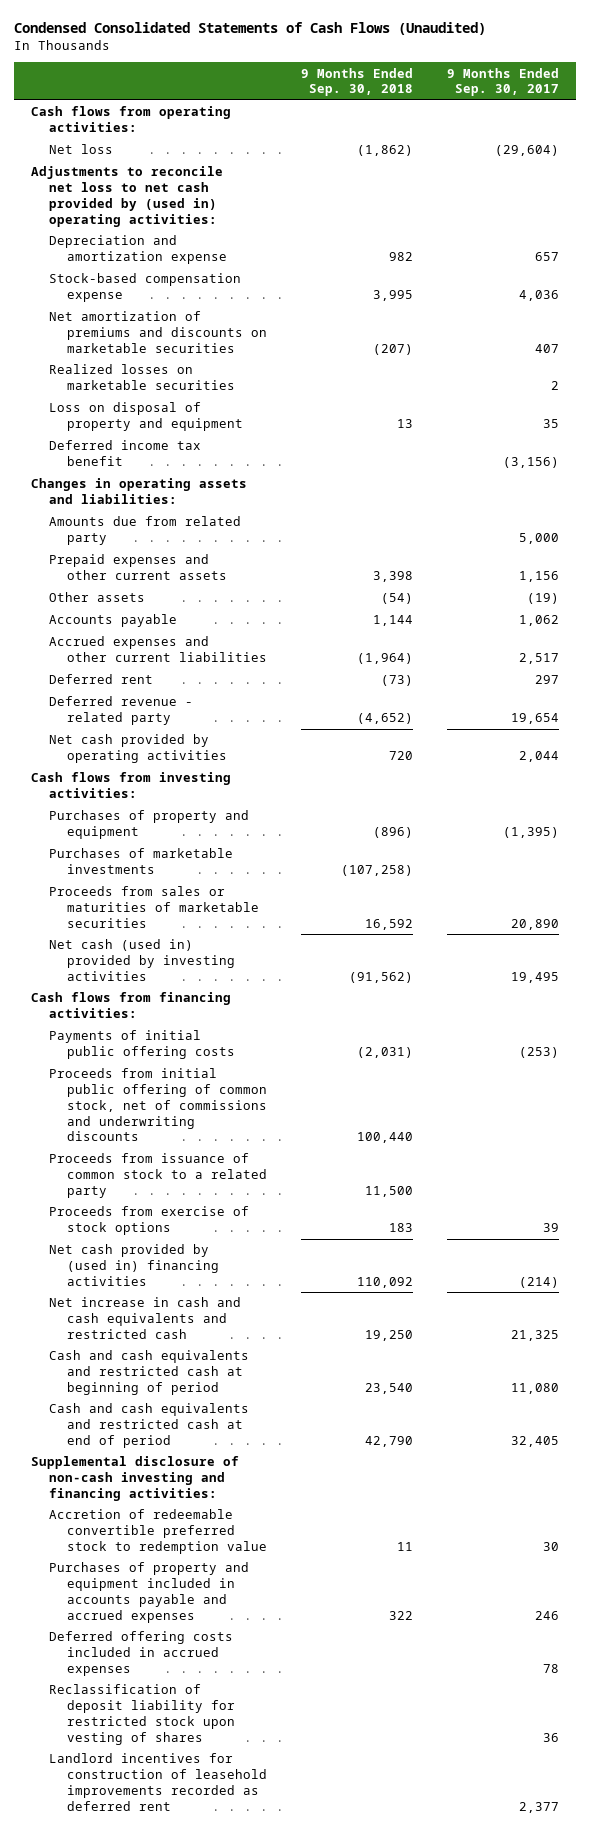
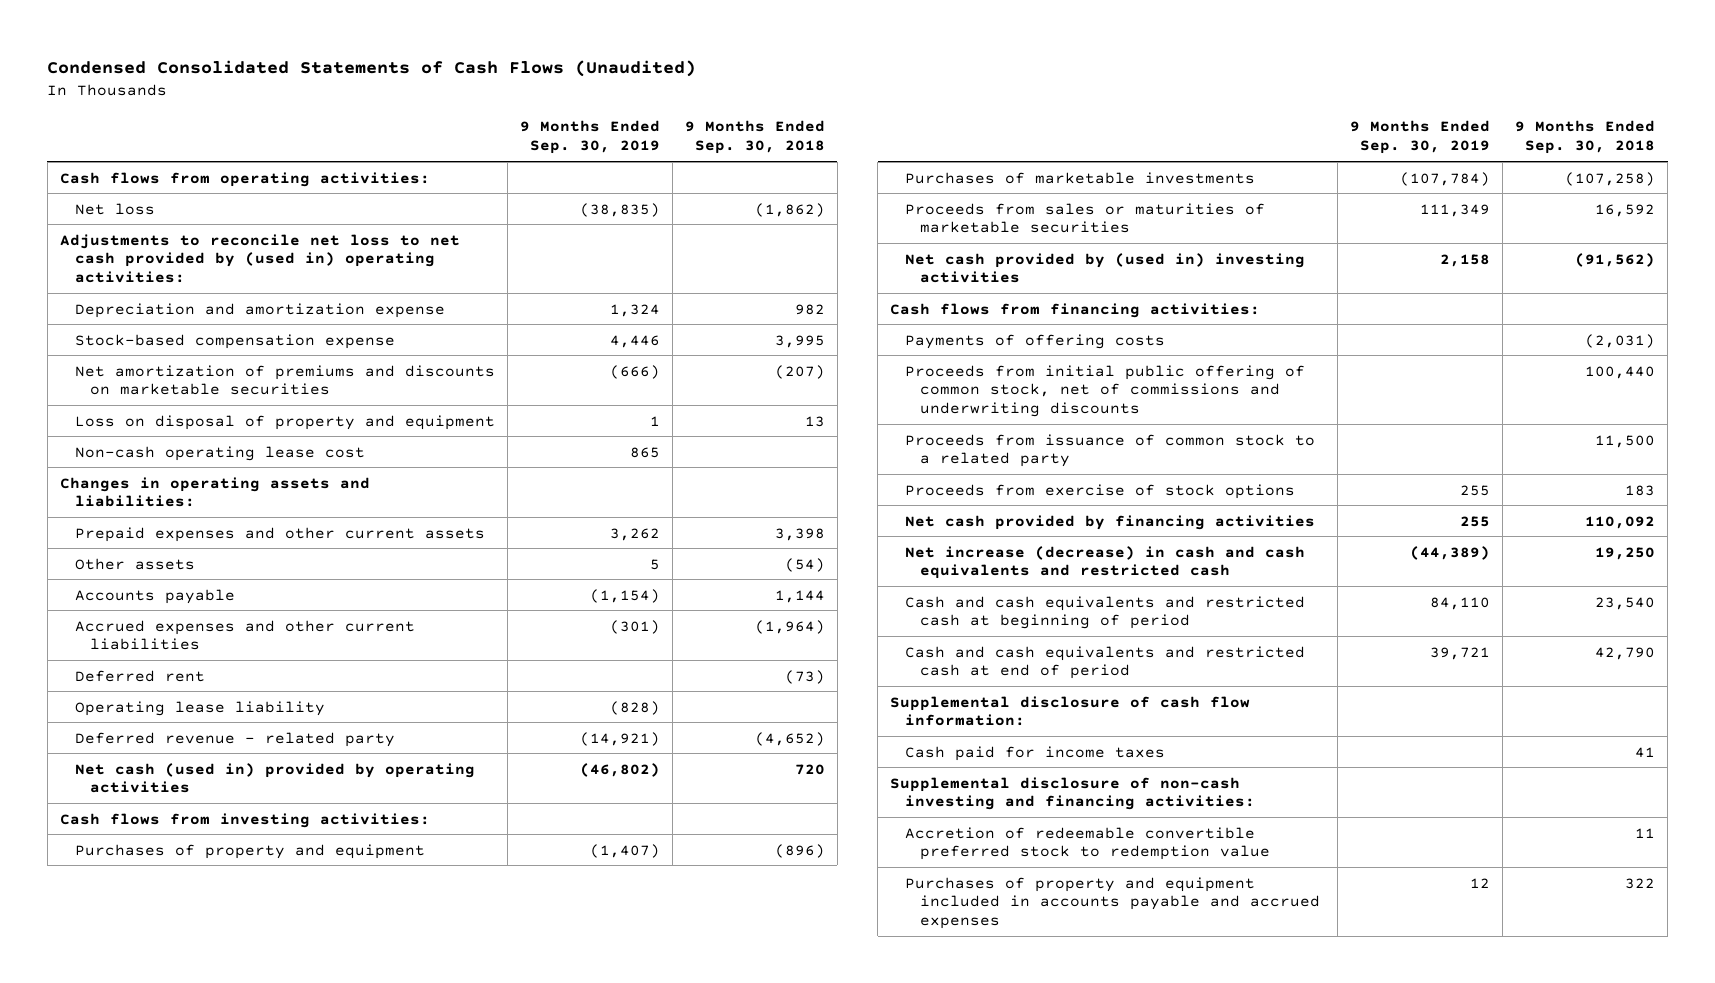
[447,67,560,97] 9 Months Ended Sep. 30, 2017 -> none
none -> [519,120,660,155] 9 Months Ended Sep. 30, 2019
[49,364,236,391] Realized losses on marketable securities -> none
[49,440,202,467] Deferred income tax benefit -> none
none -> [74,445,365,461] Non-cash operating lease cost
[49,516,242,546] Amounts due from related party -> none
none -> [74,700,325,716] Operating lease liability
[49,734,228,764] Net cash provided by operating activities -> [74,762,475,794] Net cash (used in) provided by operating activities
[49,939,236,981] Net cash (used in) provided by investing activities -> [905,252,1306,284] Net cash provided by (used in) investing activities
[49,1030,236,1060] Payments of initial public offering costs -> [905,333,1166,349] Payments of offering costs
[49,1244,220,1286] Net cash provided by (used in) financing activities -> [905,514,1316,530] Net cash provided by financing activities
[49,1297,242,1339] Net increase in cash and cash equivalents and restricted cash -> [905,545,1306,580] Net increase (decrease) in cash and cash equivalents and restricted cash
none -> [890,695,1251,727] Supplemental disclosure of cash flow information:
none -> [905,745,1166,761] Cash paid for income taxes
[49,1631,234,1676] Deferred offering costs included in accrued expenses -> none
[49,1684,236,1745] Reclassification of deposit liability for restricted stock upon vesting of shares -> none
[49,1753,268,1811] Landlord incentives for construction of leasehold improvements recorded as deferred rent -> none

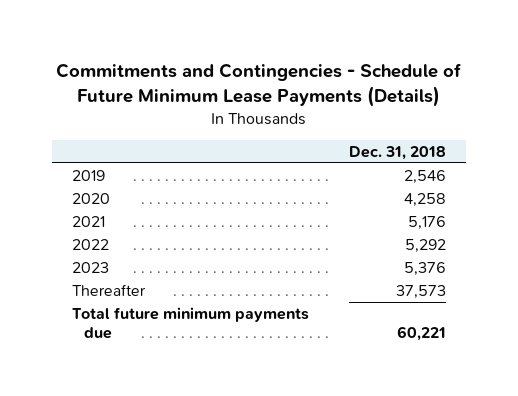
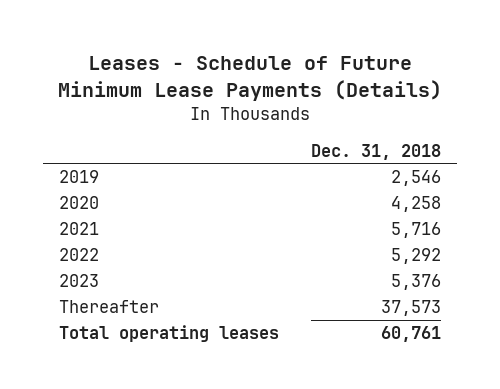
[56,62,463,107] Commitments and Contingencies - Schedule of Future Minimum Lease Payments (Details) -> [58,56,443,101] Leases - Schedule of Future Minimum Lease Payments (Details)
[408,216,447,231] 5,176 -> [390,222,441,239] 5,716
[71,307,309,339] Total future minimum payments due -> none
none -> [59,325,280,343] Total operating leases

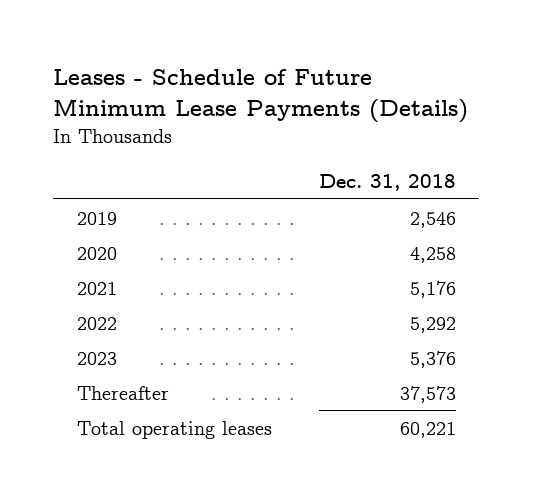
[390,222,441,239] 5,716 -> [409,280,456,298] 5,176
[380,326,441,343] 60,761 -> [399,421,456,438] 60,221

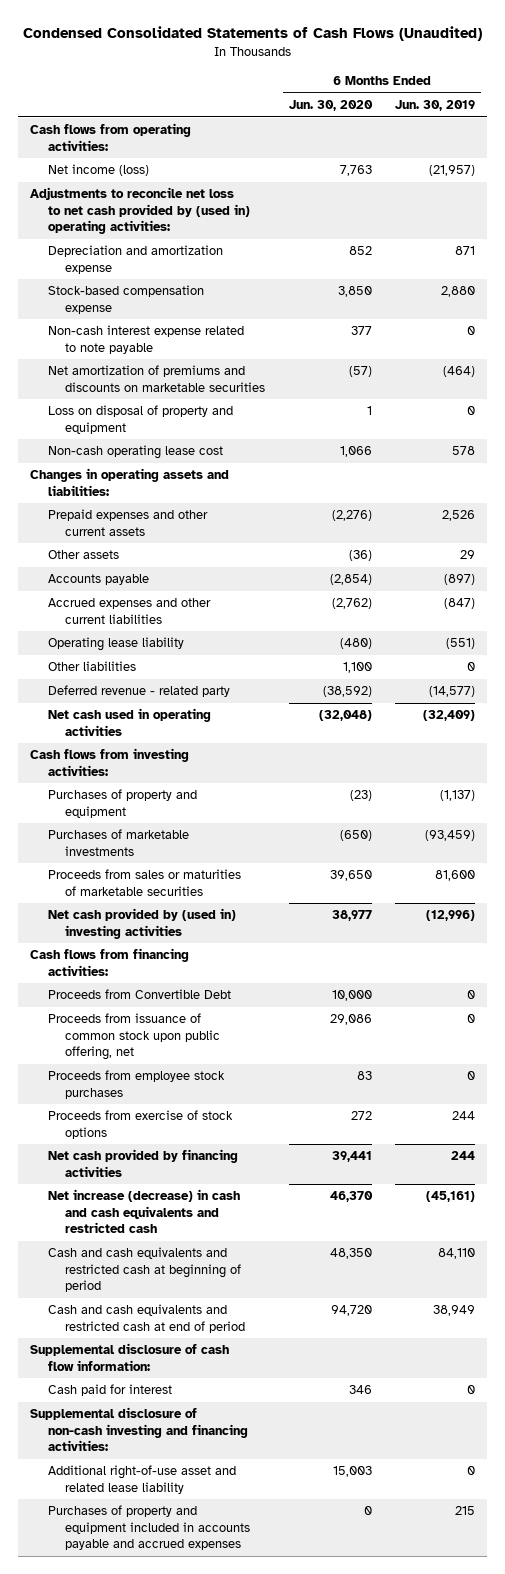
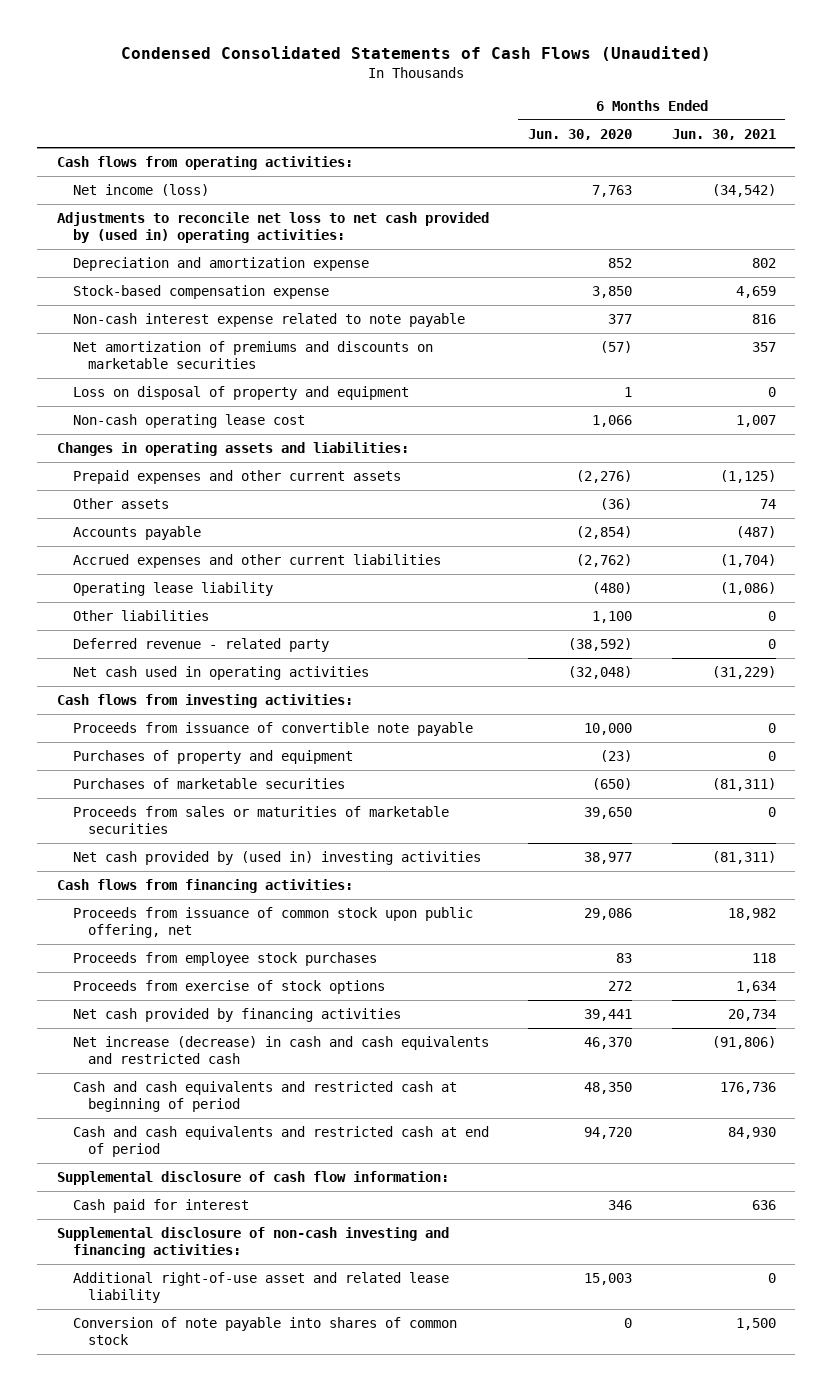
[395,99,476,111] Jun. 30, 2019 -> none
none -> [671,128,776,140] Jun. 30, 2021
none -> [72,722,473,737] Proceeds from issuance of convertible note payable
[47,829,189,856] Purchases of marketable investments -> [72,778,345,790] Purchases of marketable securities
[47,989,231,1000] Proceeds from Convertible Debt -> none
[47,1505,250,1551] Purchases of property and equipment included in accounts payable and accrued expenses -> none
none -> [72,1317,457,1346] Conversion of note payable into shares of common stock

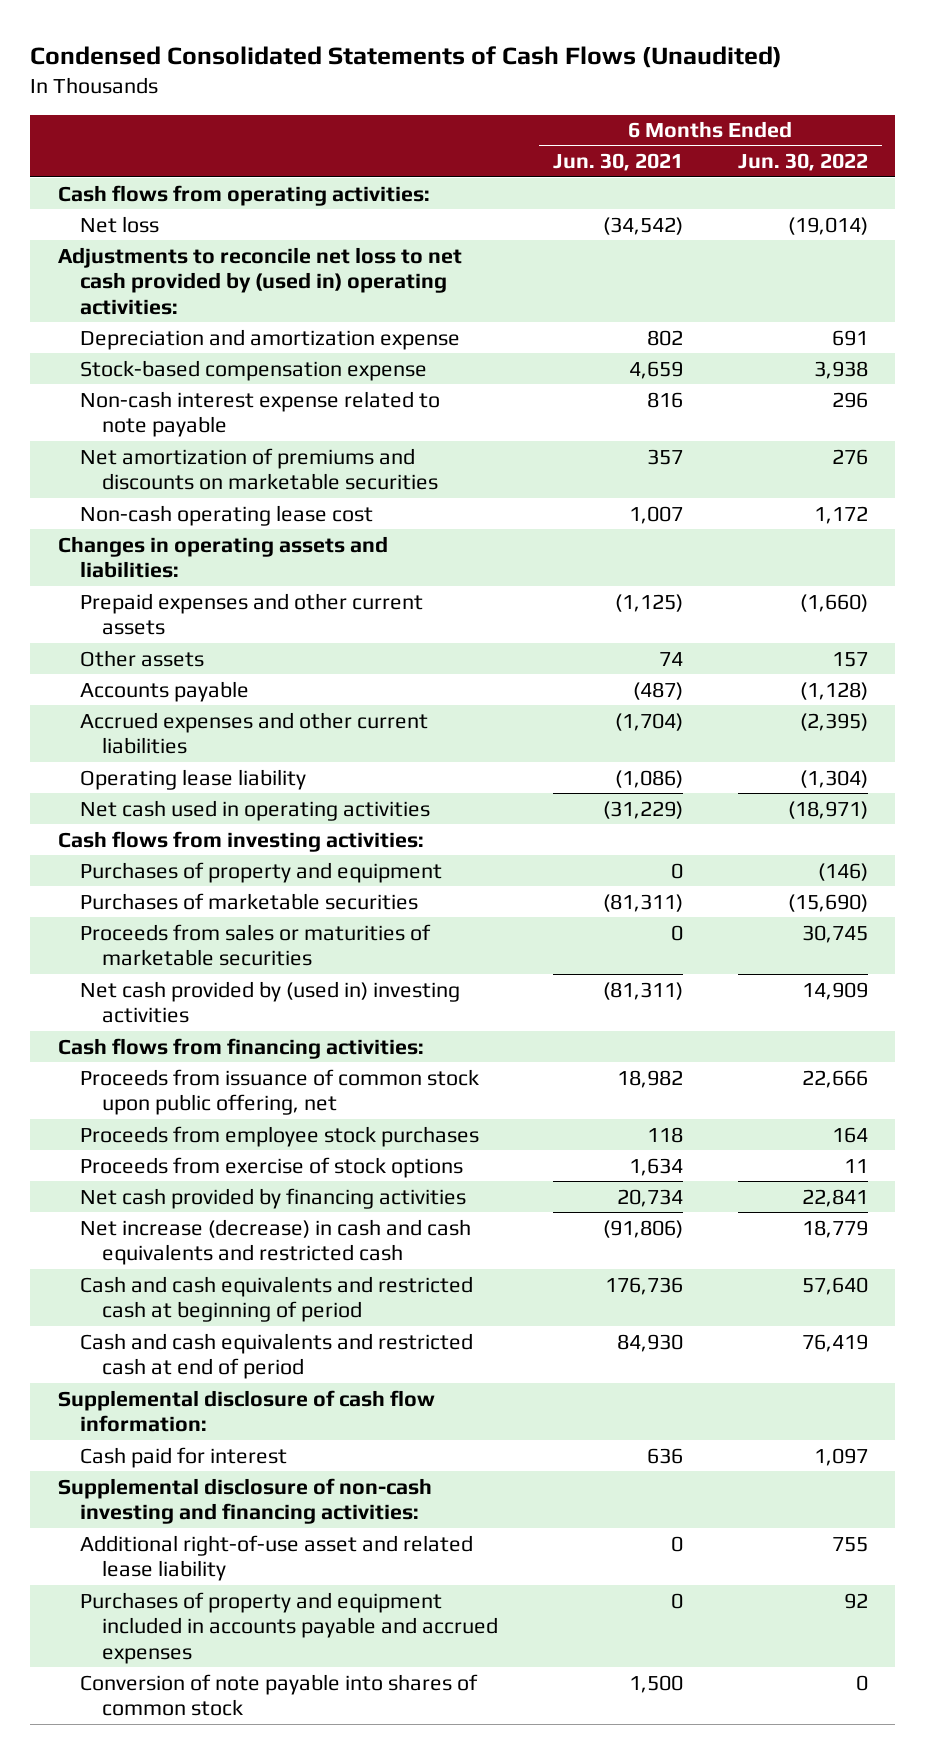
[528,128,633,140] Jun. 30, 2020 -> none
none -> [737,153,868,172] Jun. 30, 2022
[72,184,209,197] Net income (loss) -> [79,215,159,233] Net loss
[72,386,409,401] Loss on disposal of property and equipment -> none
[72,610,209,622] Other liabilities -> none
[72,638,329,653] Deferred revenue - related party -> none
[72,722,473,737] Proceeds from issuance of convertible note payable -> none
none -> [79,1591,499,1664] Purchases of property and equipment included in accounts payable and accrued expenses

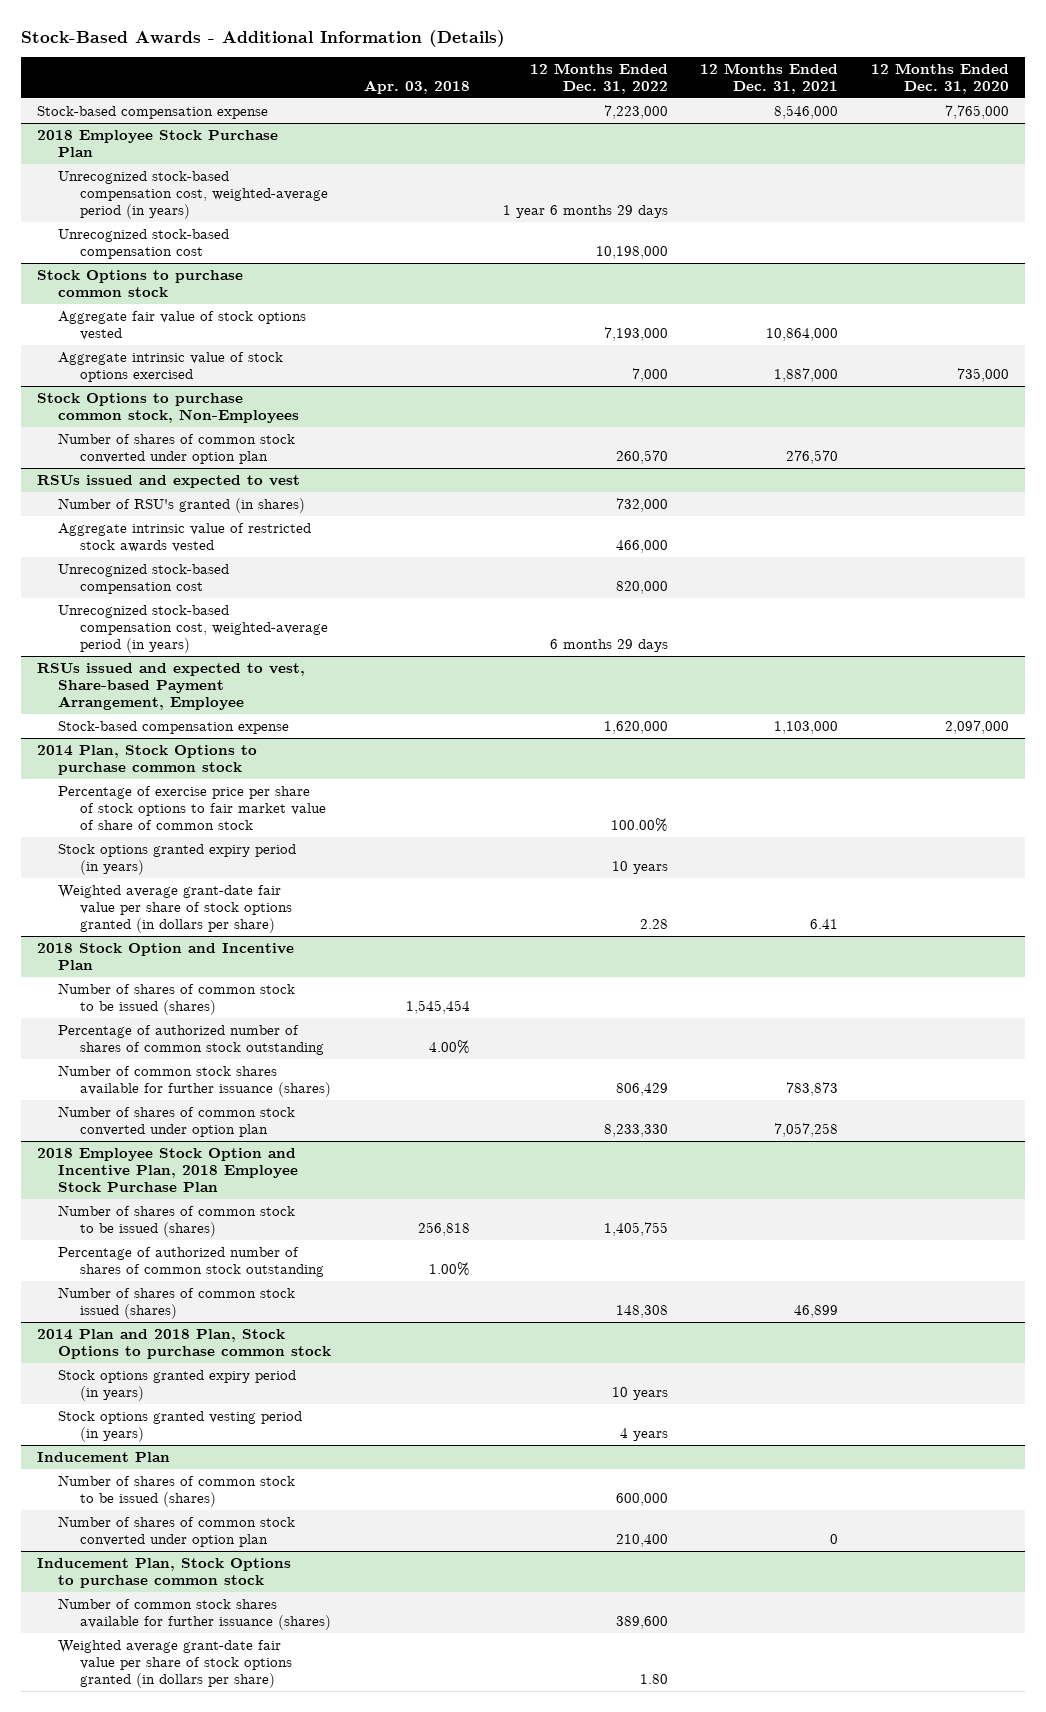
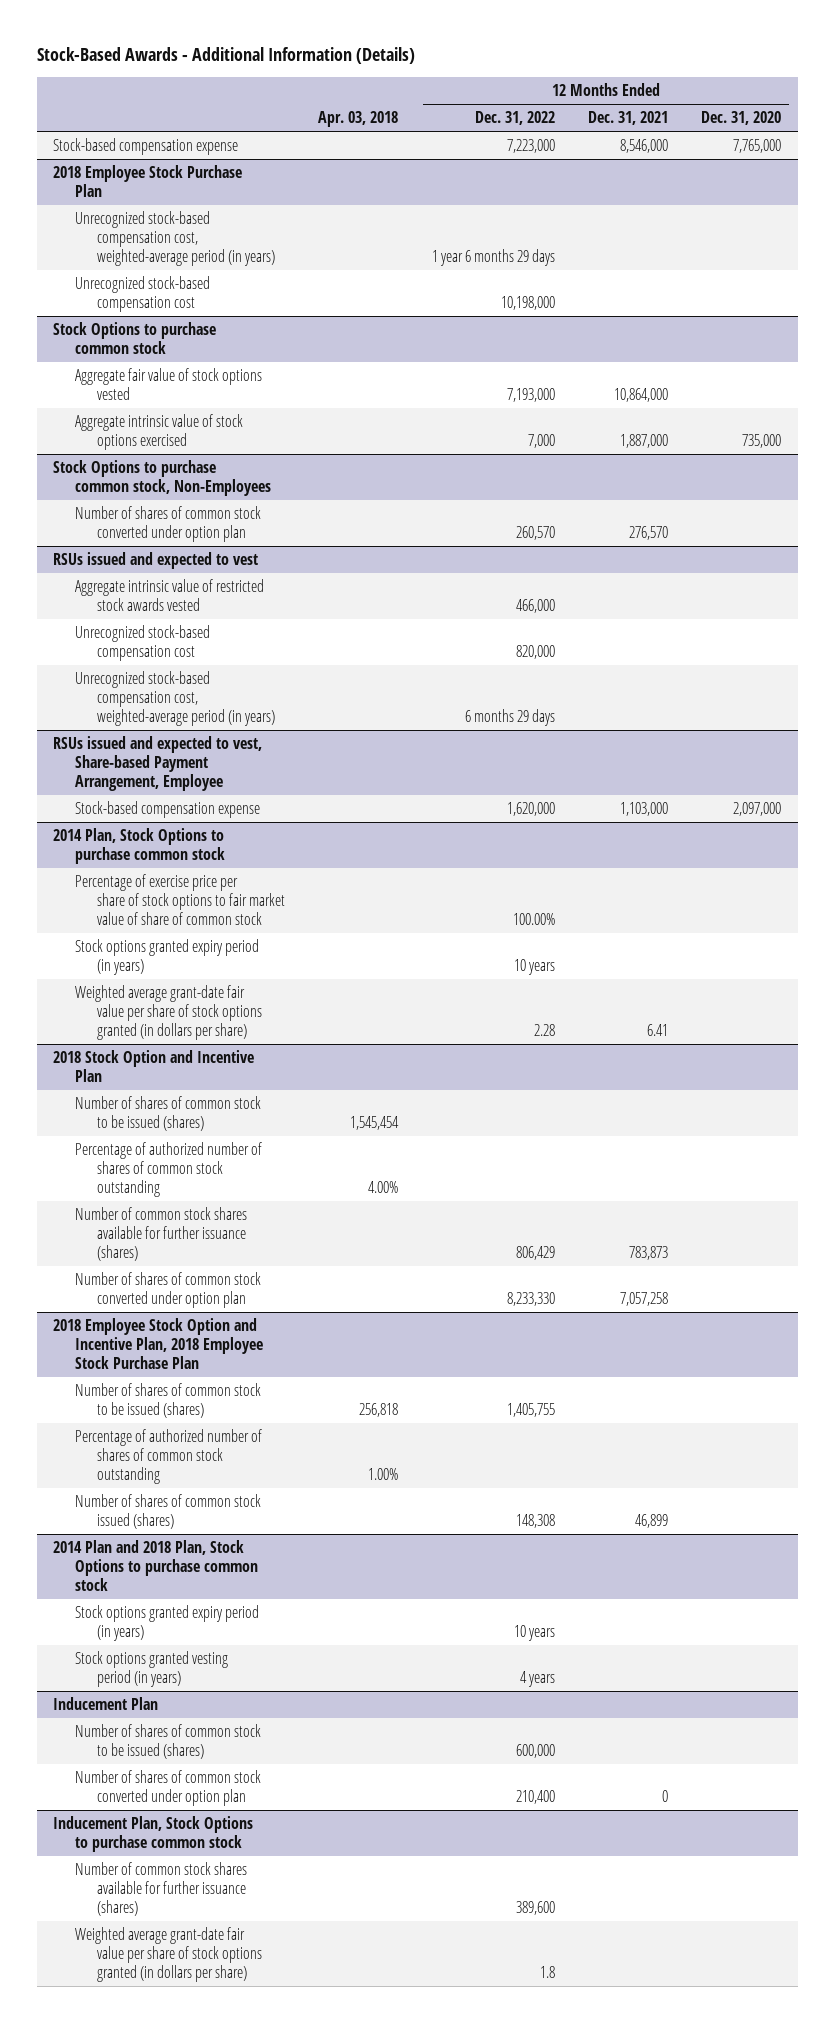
[58,497,306,513] Number of RSU's granted (in shares) -> none
[639,1674,668,1685] 1.80 -> [539,1965,555,1978] 1.8

